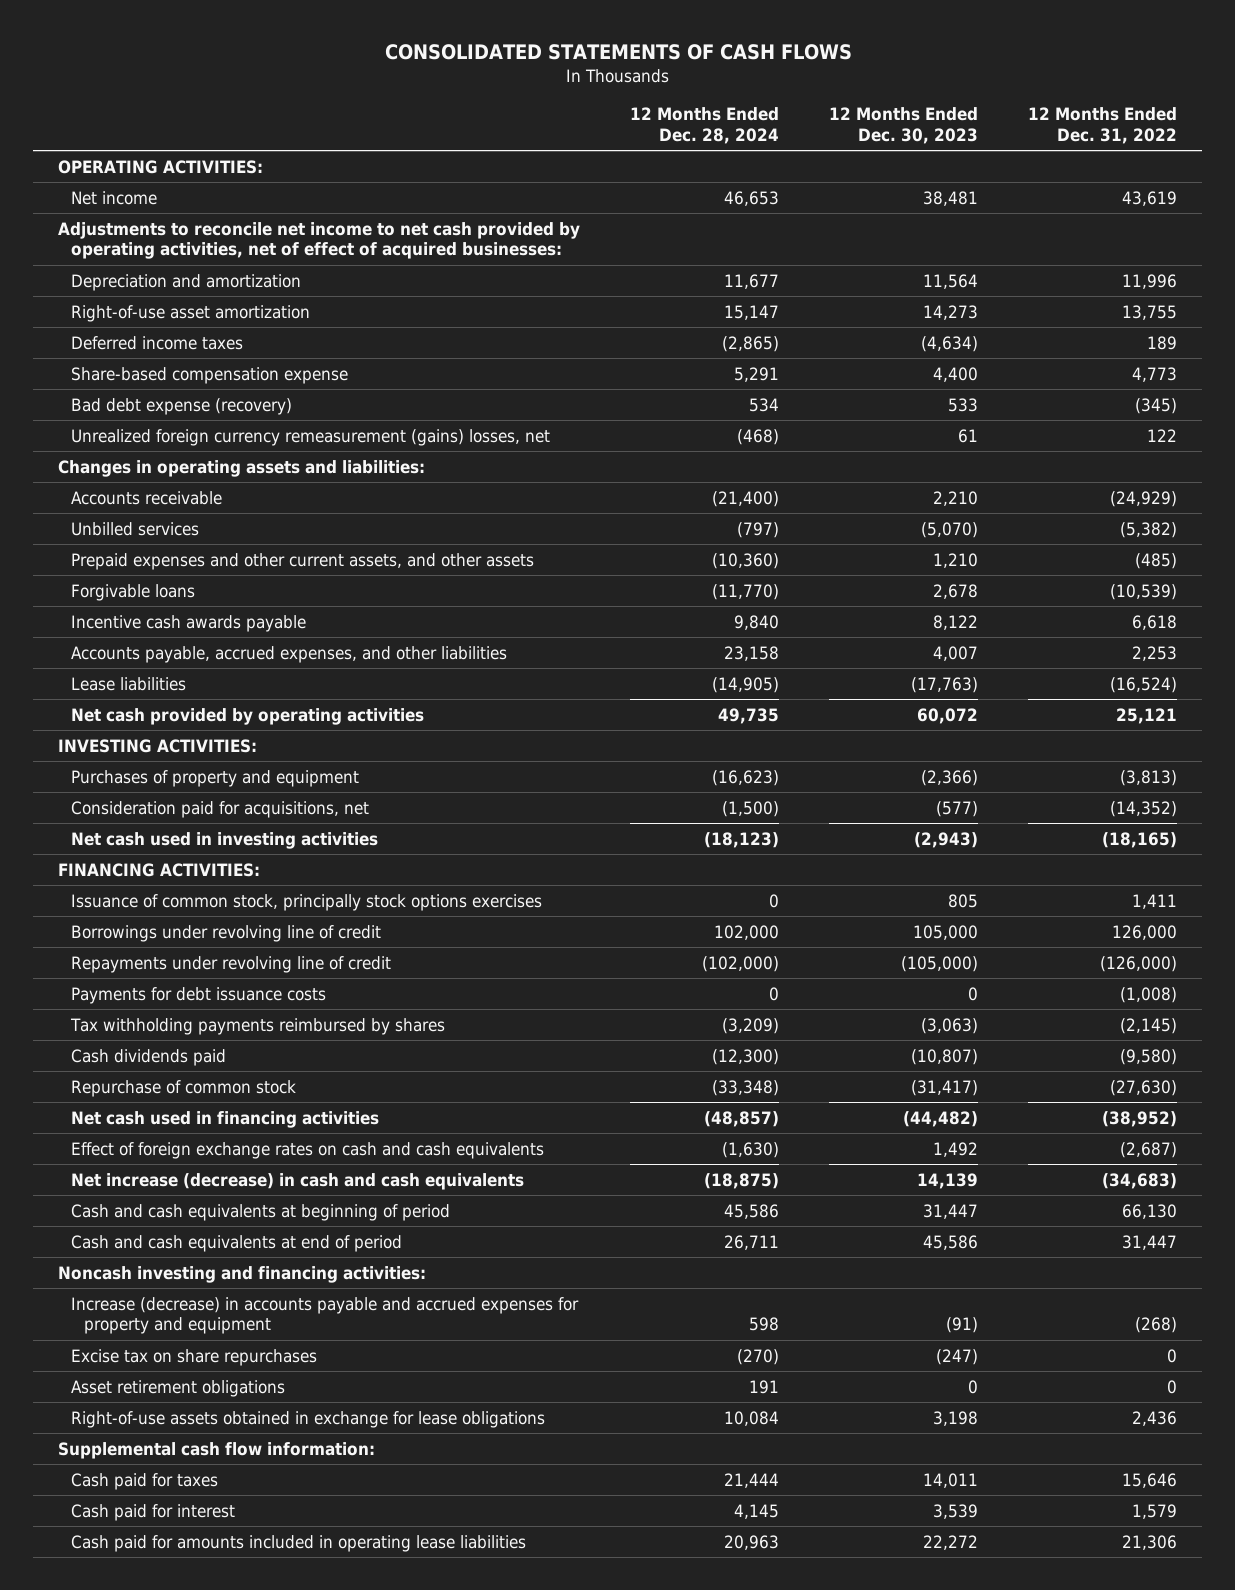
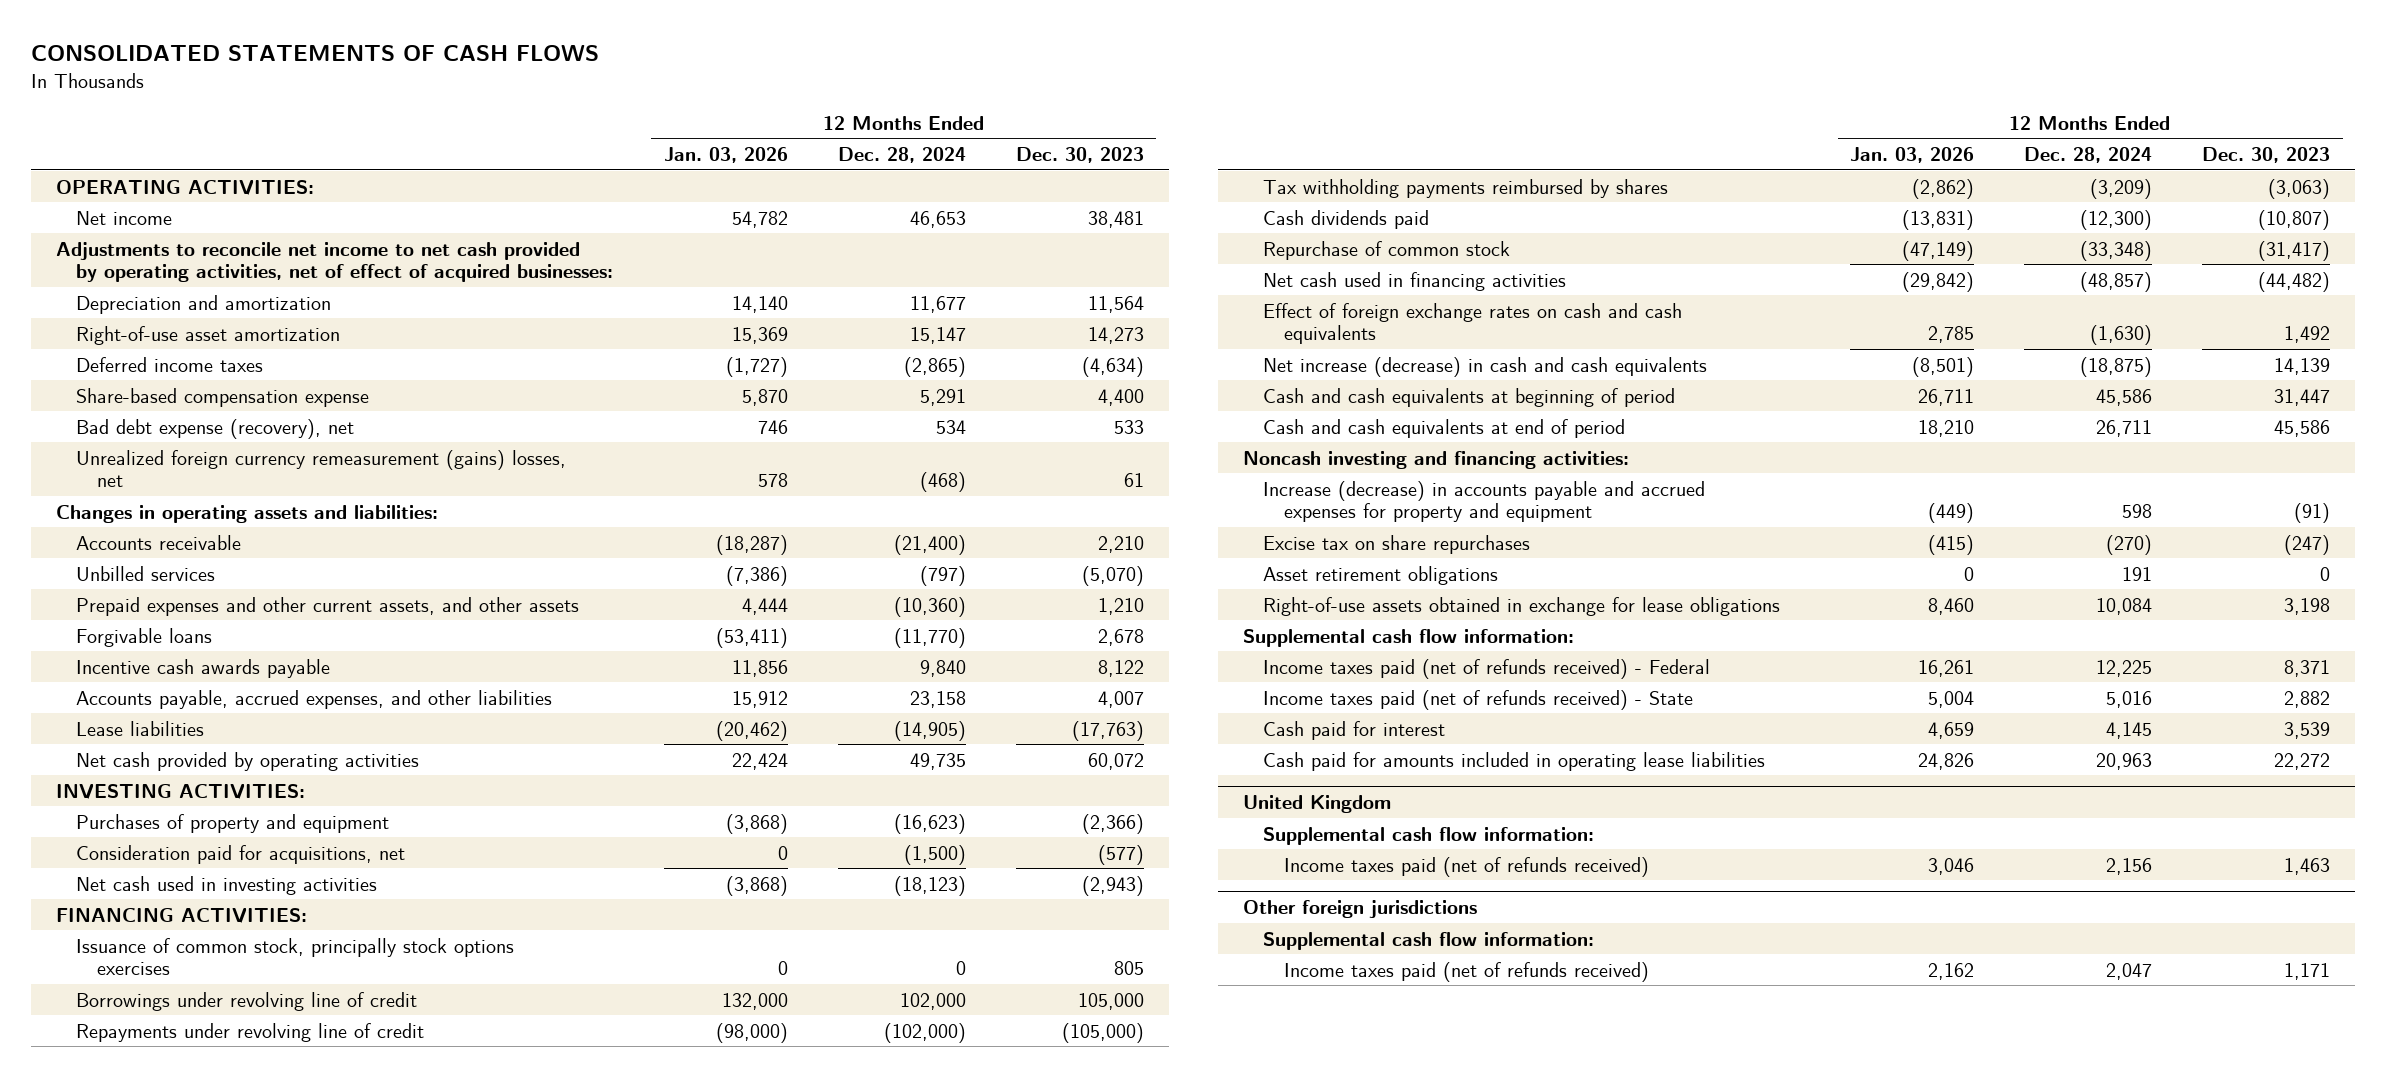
[1028,107,1178,144] 12 Months Ended Dec. 31, 2022 -> none
none -> [663,146,788,163] Jan. 03, 2026
[70,397,292,415] Bad debt expense (recovery) -> [76,418,355,439] Bad debt expense (recovery), net
[70,986,326,1004] Payments for debt issuance costs -> none
[70,1472,218,1490] Cash paid for taxes -> none
none -> [1263,658,1711,679] Income taxes paid (net of refunds received) - Federal
none -> [1263,689,1694,710] Income taxes paid (net of refunds received) - State
none -> [1242,794,1391,813] United Kingdom
none -> [1263,826,1595,845] Supplemental cash flow information:
none -> [1283,856,1649,877] Income taxes paid (net of refunds received)
none -> [1242,899,1477,918] Other foreign jurisdictions
none -> [1263,931,1595,950] Supplemental cash flow information:
none -> [1283,961,1649,982] Income taxes paid (net of refunds received)

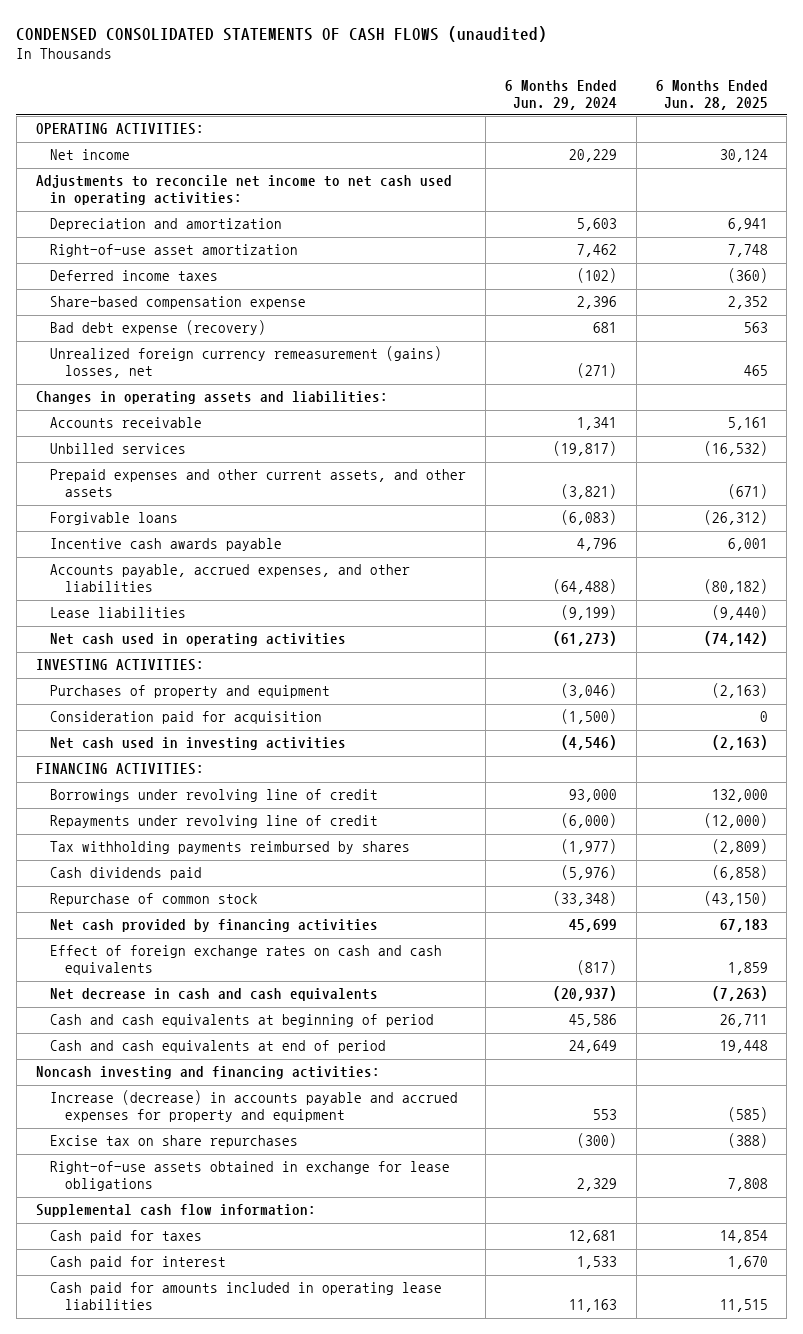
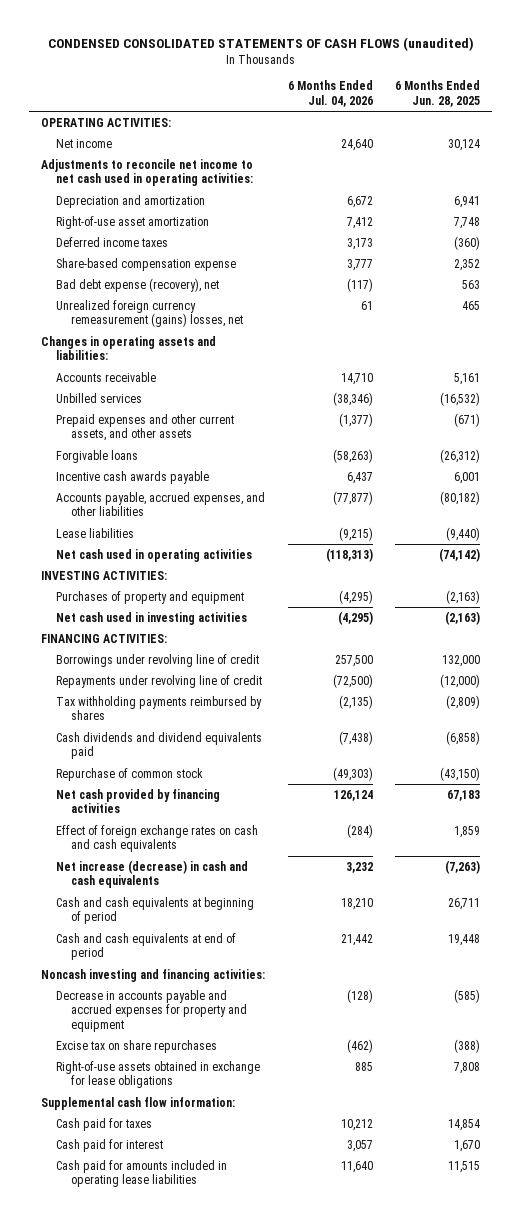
[504,79,617,110] 6 Months Ended Jun. 29, 2024 -> none
none -> [287,80,373,107] 6 Months Ended Jul. 04, 2026
[50,320,267,336] Bad debt expense (recovery) -> [55,277,219,292] Bad debt expense (recovery), net
[50,711,323,725] Consideration paid for acquisition -> none
[50,867,203,881] Cash dividends paid -> [55,731,262,760] Cash dividends and dividend equivalents paid
[50,988,379,1002] Net decrease in cash and cash equivalents -> [55,859,248,889] Net increase (decrease) in cash and cash equivalents
[50,1090,459,1123] Increase (decrease) in accounts payable and accrued expenses for property and equipment -> [55,989,247,1032] Decrease in accounts payable and accrued expenses for property and equipment

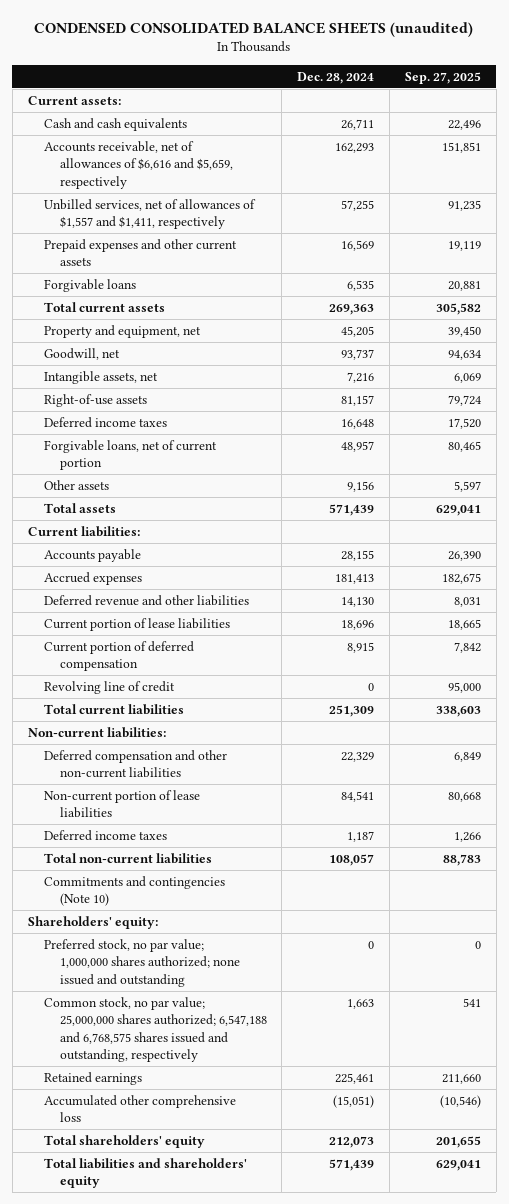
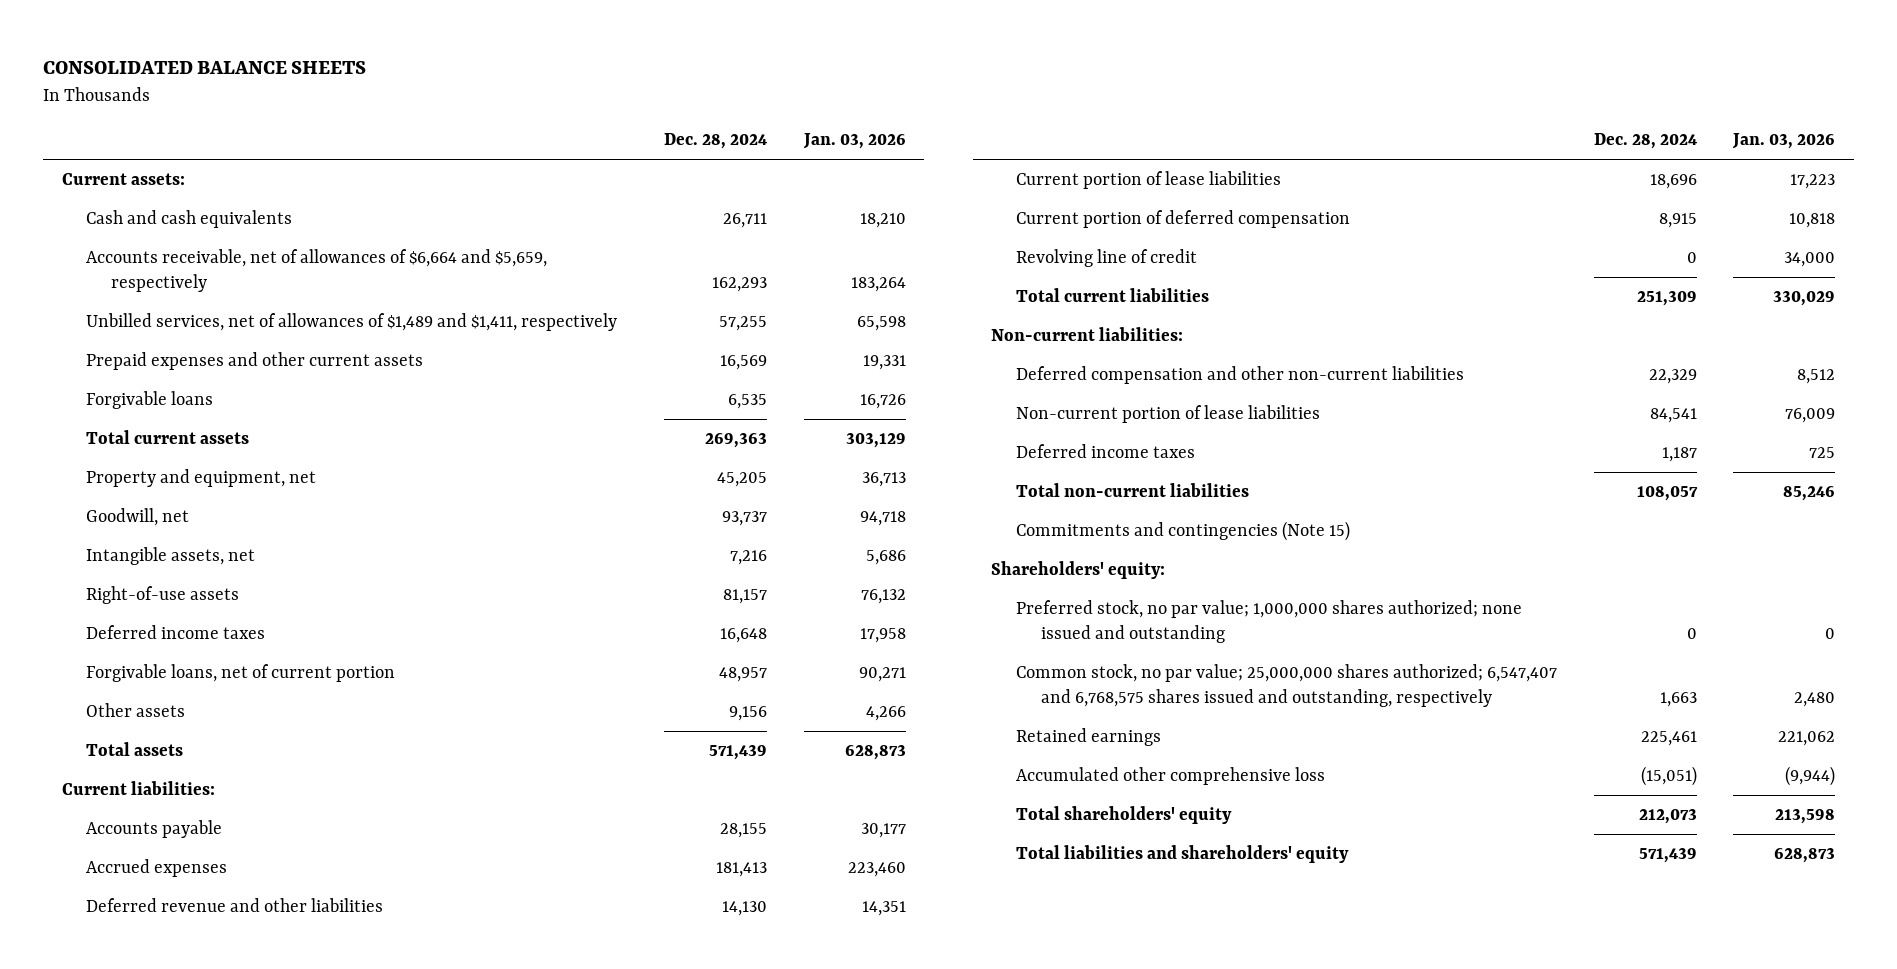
[34,22,474,38] CONDENSED CONSOLIDATED BALANCE SHEETS (unaudited) -> [43,60,367,74] CONSOLIDATED BALANCE SHEETS
[405,71,482,84] Sep. 27, 2025 -> none
none -> [802,133,906,150] Jan. 03, 2026
[43,140,233,189] Accounts receivable, net of allowances of $6,616 and $5,659, respectively -> [86,249,548,293] Accounts receivable, net of allowances of $6,664 and $5,659, respectively
[43,198,256,230] Unbilled services, net of allowances of $1,557 and $1,411, respectively -> [86,313,618,332] Unbilled services, net of allowances of $1,489 and $1,411, respectively
[43,875,225,907] Commitments and contingencies (Note 10) -> [1016,521,1351,542] Commitments and contingencies (Note 15)
[43,996,267,1062] Common stock, no par value; 25,000,000 shares authorized; 6,547,188 and 6,768,575 shares issued and outstanding, respectively -> [1016,664,1558,708] Common stock, no par value; 25,000,000 shares authorized; 6,547,407 and 6,768,575 shares issued and outstanding, respectively

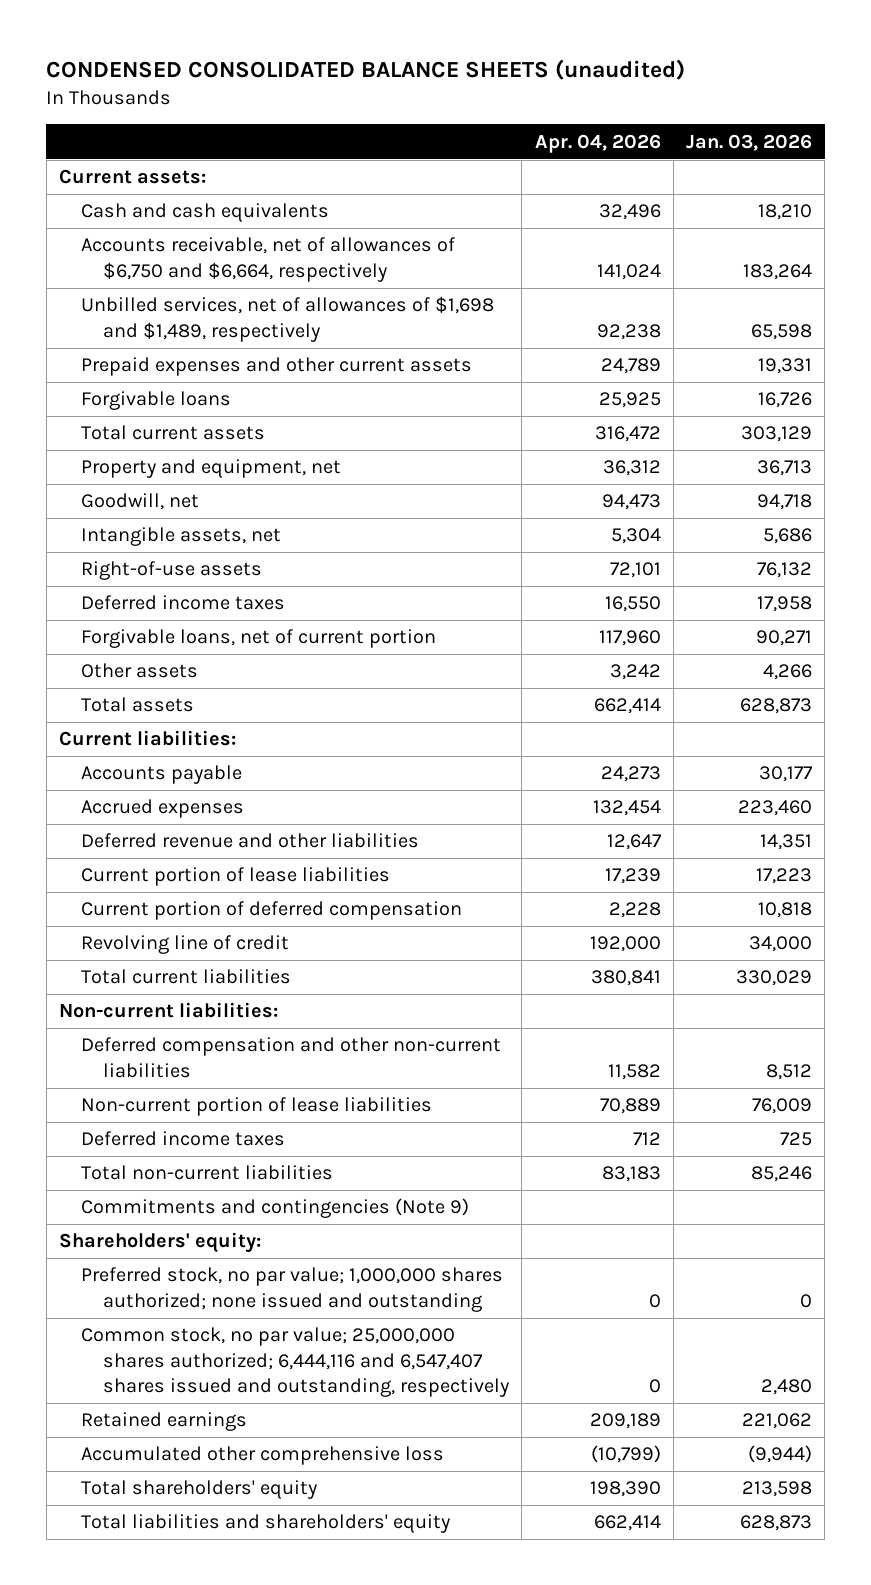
[43,60,367,74] CONSOLIDATED BALANCE SHEETS -> [46,59,686,81] CONDENSED CONSOLIDATED BALANCE SHEETS (unaudited)
[664,133,768,150] Dec. 28, 2024 -> none
none -> [534,133,661,153] Apr. 04, 2026
[86,249,548,293] Accounts receivable, net of allowances of $6,664 and $5,659, respectively -> [81,237,456,282] Accounts receivable, net of allowances of $6,750 and $6,664, respectively
[86,313,618,332] Unbilled services, net of allowances of $1,489 and $1,411, respectively -> [81,296,495,342] Unbilled services, net of allowances of $1,698 and $1,489, respectively
[1016,521,1351,542] Commitments and contingencies (Note 15) -> [81,1198,470,1219] Commitments and contingencies (Note 9)
[1016,664,1558,708] Common stock, no par value; 25,000,000 shares authorized; 6,547,407 and 6,768,575 shares issued and outstanding, respectively -> [81,1327,510,1398] Common stock, no par value; 25,000,000 shares authorized; 6,444,116 and 6,547,407 shares issued and outstanding, respectively

